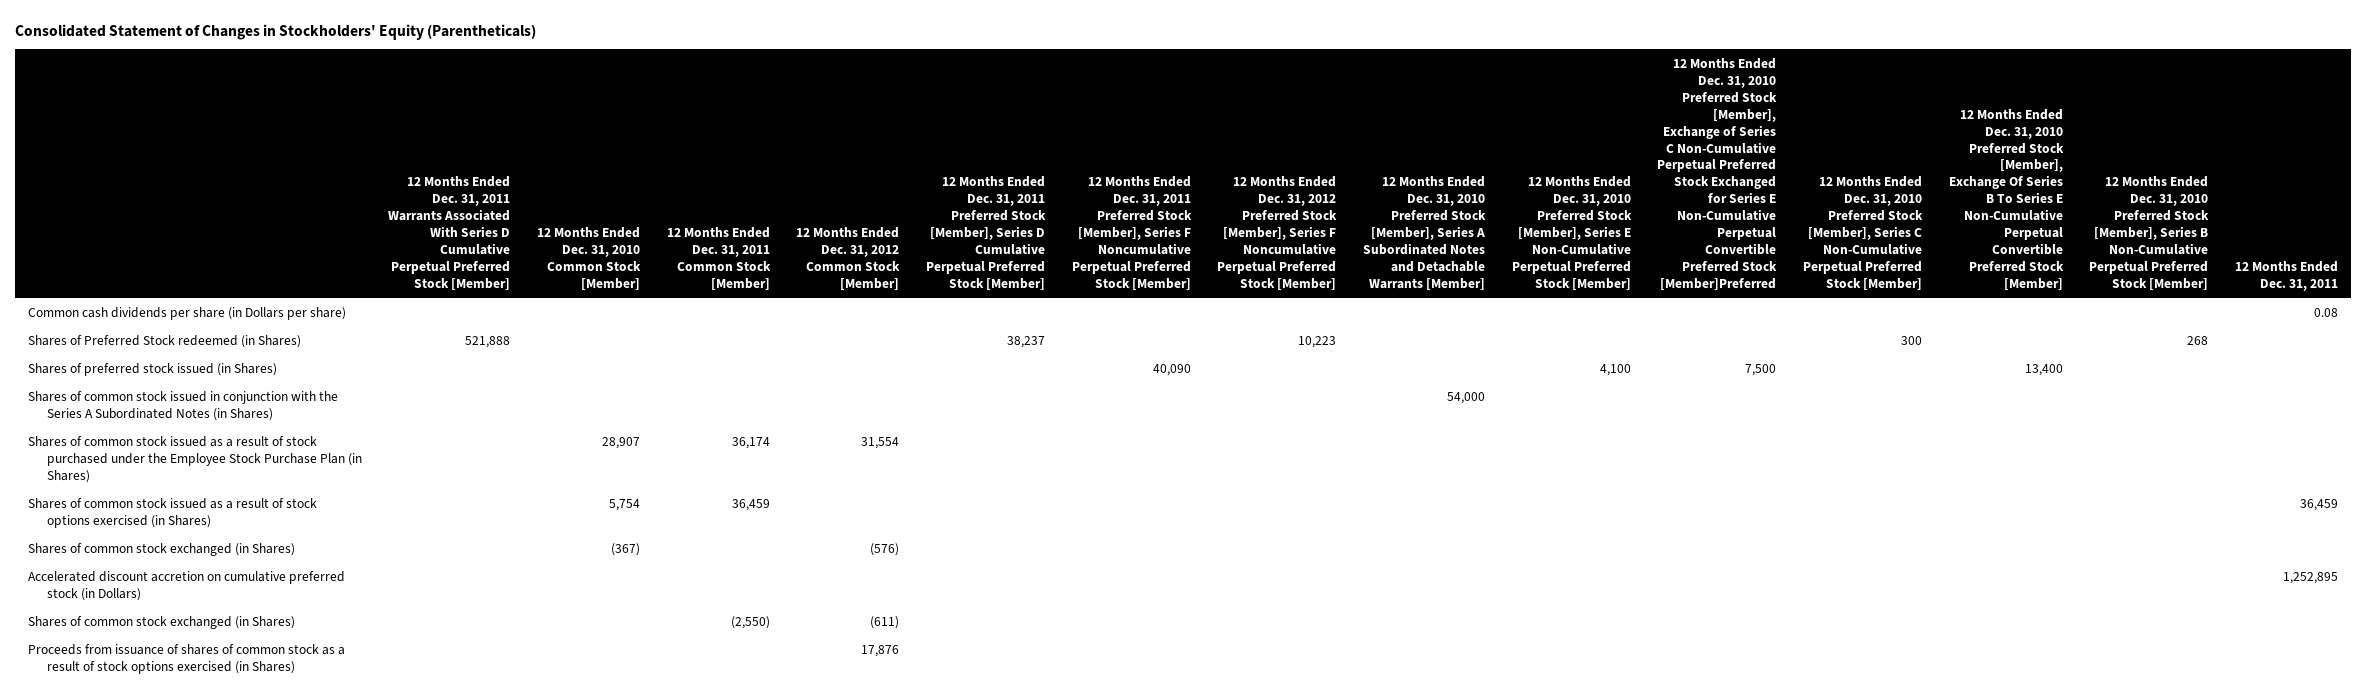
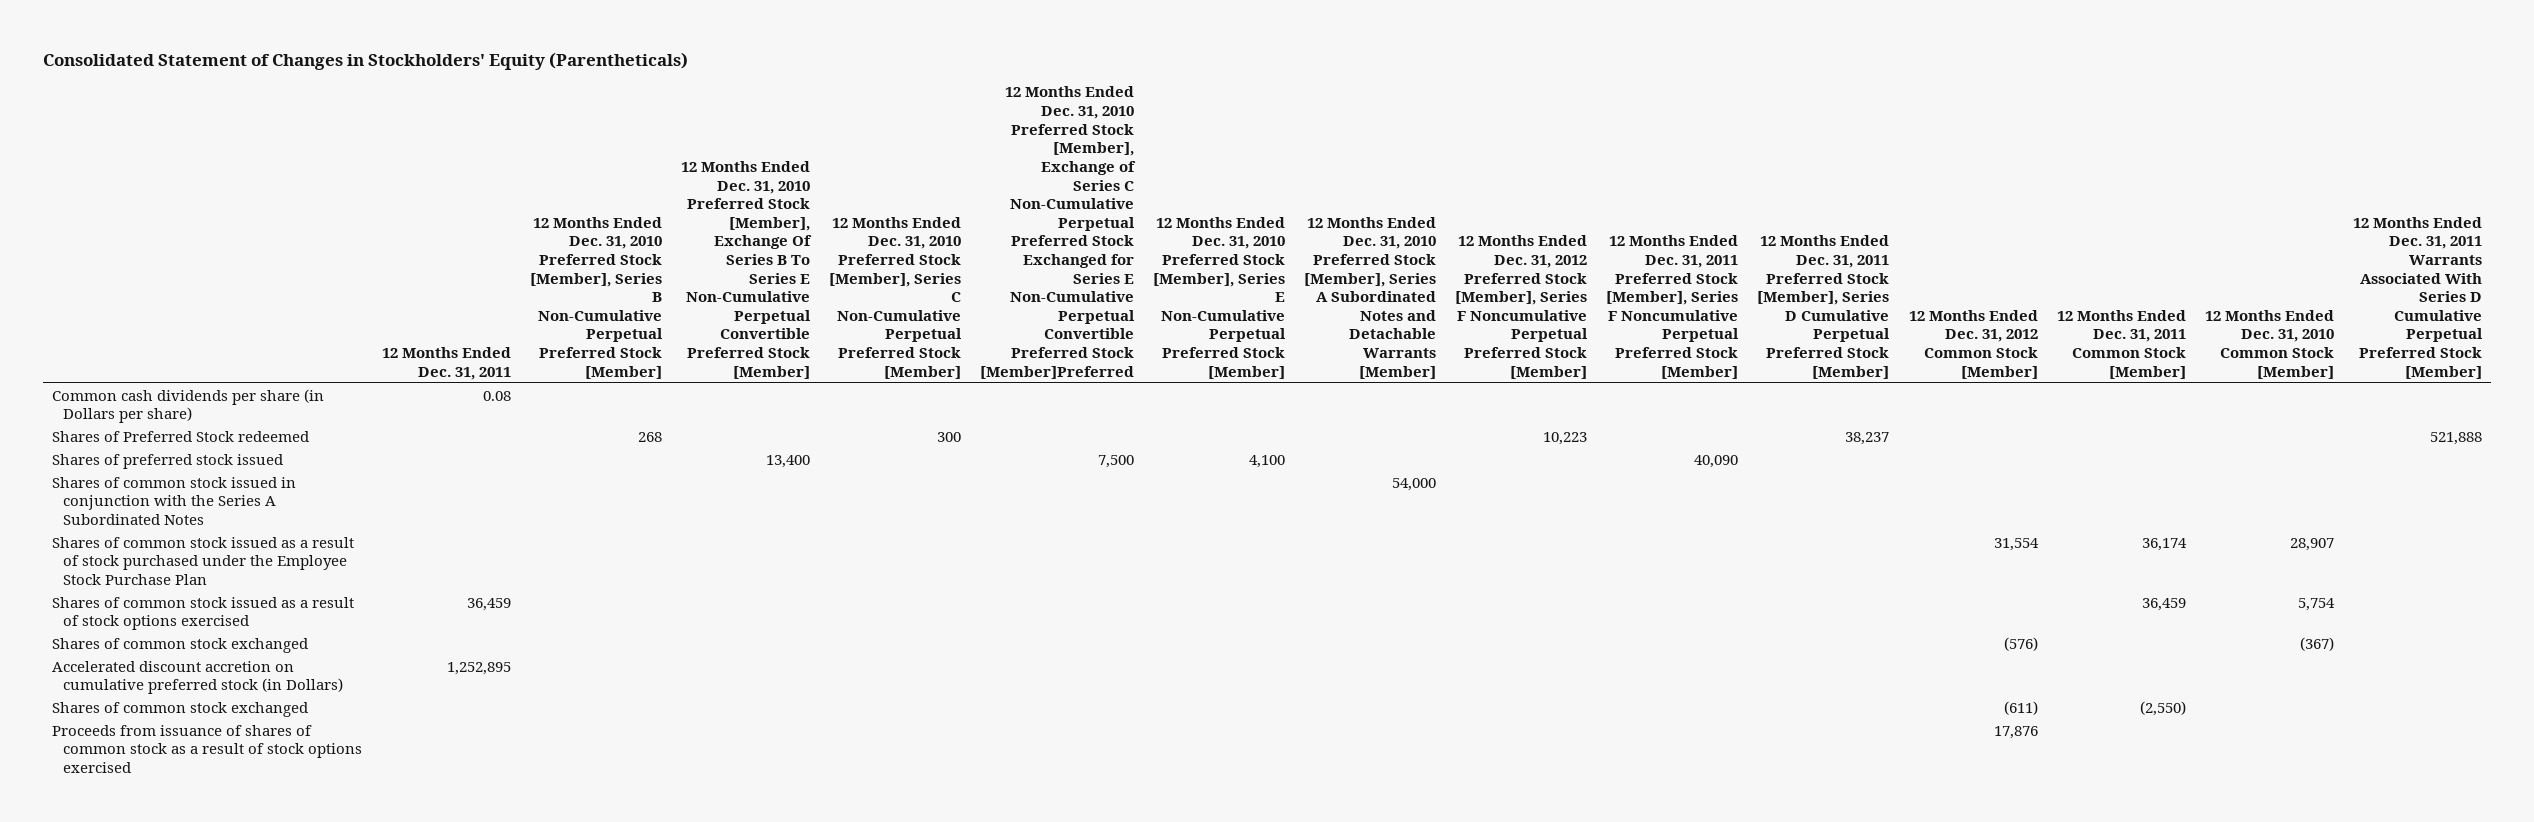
[28,335,302,349] Shares of Preferred Stock redeemed (in Shares) -> [52,430,310,442] Shares of Preferred Stock redeemed
[28,363,278,377] Shares of preferred stock issued (in Shares) -> [52,453,284,469] Shares of preferred stock issued
[28,391,339,422] Shares of common stock issued in conjunction with the Series A Subordinated Notes (in Shares) -> [52,476,297,525] Shares of common stock issued in conjunction with the Series A Subordinated Notes
[28,436,362,484] Shares of common stock issued as a result of stock purchased under the Employee Stock Purchase Plan (in Shares) -> [52,536,355,585] Shares of common stock issued as a result of stock purchased under the Employee Stock Purchase Plan
[28,498,318,529] Shares of common stock issued as a result of stock options exercised (in Shares) -> [52,596,355,631] Shares of common stock issued as a result of stock options exercised
[28,543,296,557] Shares of common stock exchanged (in Shares) -> [52,637,309,653] Shares of common stock exchanged
[28,616,296,630] Shares of common stock exchanged (in Shares) -> [52,701,309,717] Shares of common stock exchanged
[28,644,346,675] Proceeds from issuance of shares of common stock as a result of stock options exercised (in Shares) -> [52,724,363,773] Proceeds from issuance of shares of common stock as a result of stock options exercised

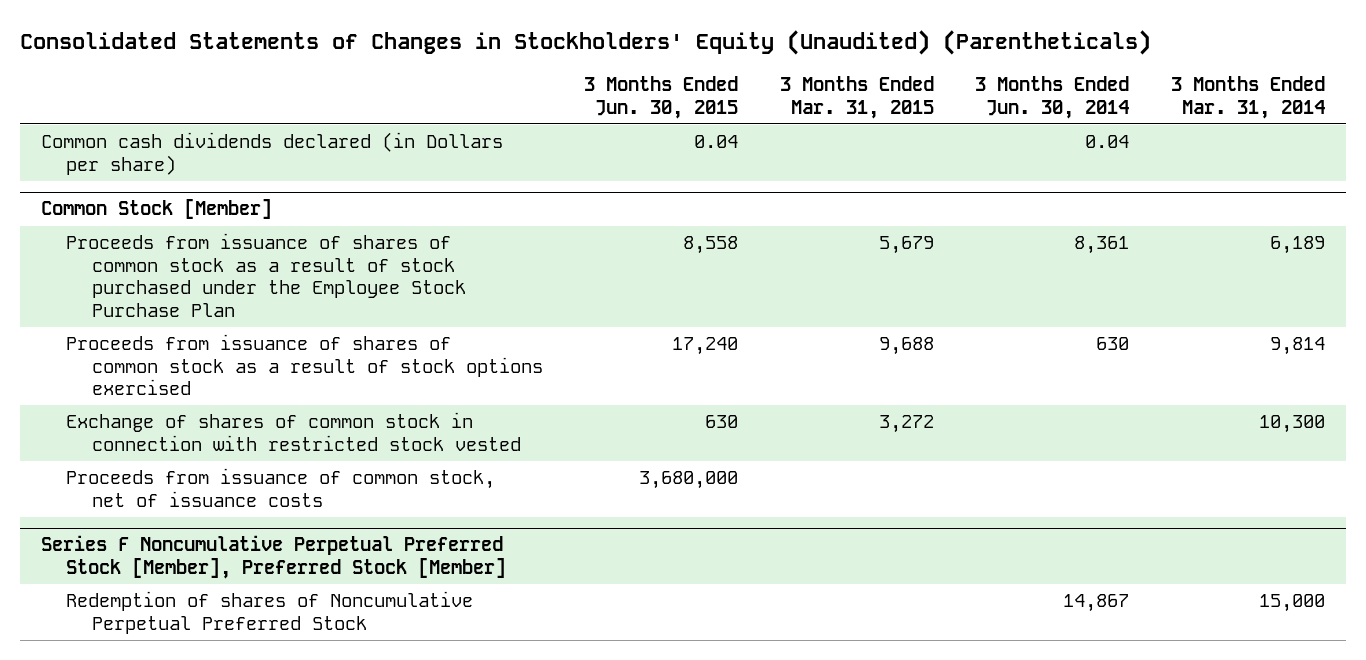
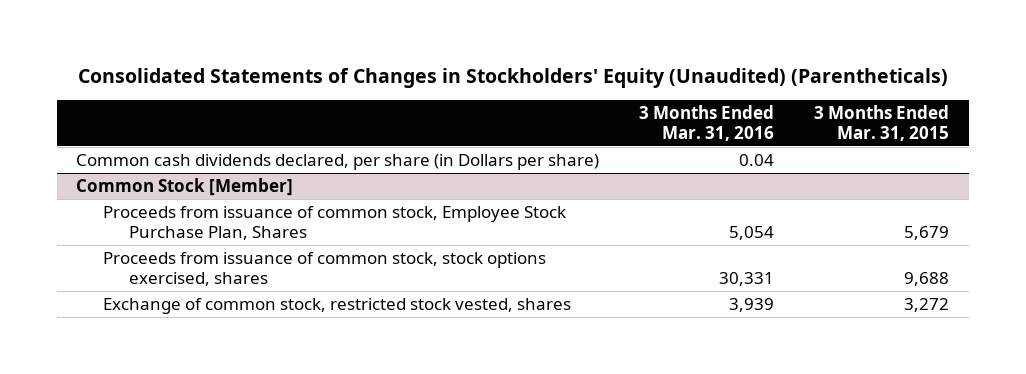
[584,76,739,119] 3 Months Ended Jun. 30, 2015 -> none
[975,76,1130,119] 3 Months Ended Jun. 30, 2014 -> none
[1170,76,1325,119] 3 Months Ended Mar. 31, 2014 -> none
none -> [639,104,775,141] 3 Months Ended Mar. 31, 2016
[40,132,503,175] Common cash dividends declared (in Dollars per share) -> [76,154,600,171] Common cash dividends declared, per share (in Dollars per share)
[66,468,496,507] Proceeds from issuance of common stock, net of issuance costs -> none
[40,535,507,579] Series F Noncumulative Perpetual Preferred Stock [Member], Preferred Stock [Member] -> none
[66,591,474,634] Redemption of shares of Noncumulative Perpetual Preferred Stock -> none
[66,233,466,317] Proceeds from issuance of shares of common stock as a result of stock purchased under the Employee Stock Purchase Plan -> [102,206,566,241] Proceeds from issuance of common stock, Employee Stock Purchase Plan, Shares
[66,334,543,396] Proceeds from issuance of shares of common stock as a result of stock options exercised -> [102,252,546,287] Proceeds from issuance of common stock, stock options exercised, shares
[66,412,521,451] Exchange of shares of common stock in connection with restricted stock vested -> [102,298,571,315] Exchange of common stock, restricted stock vested, shares

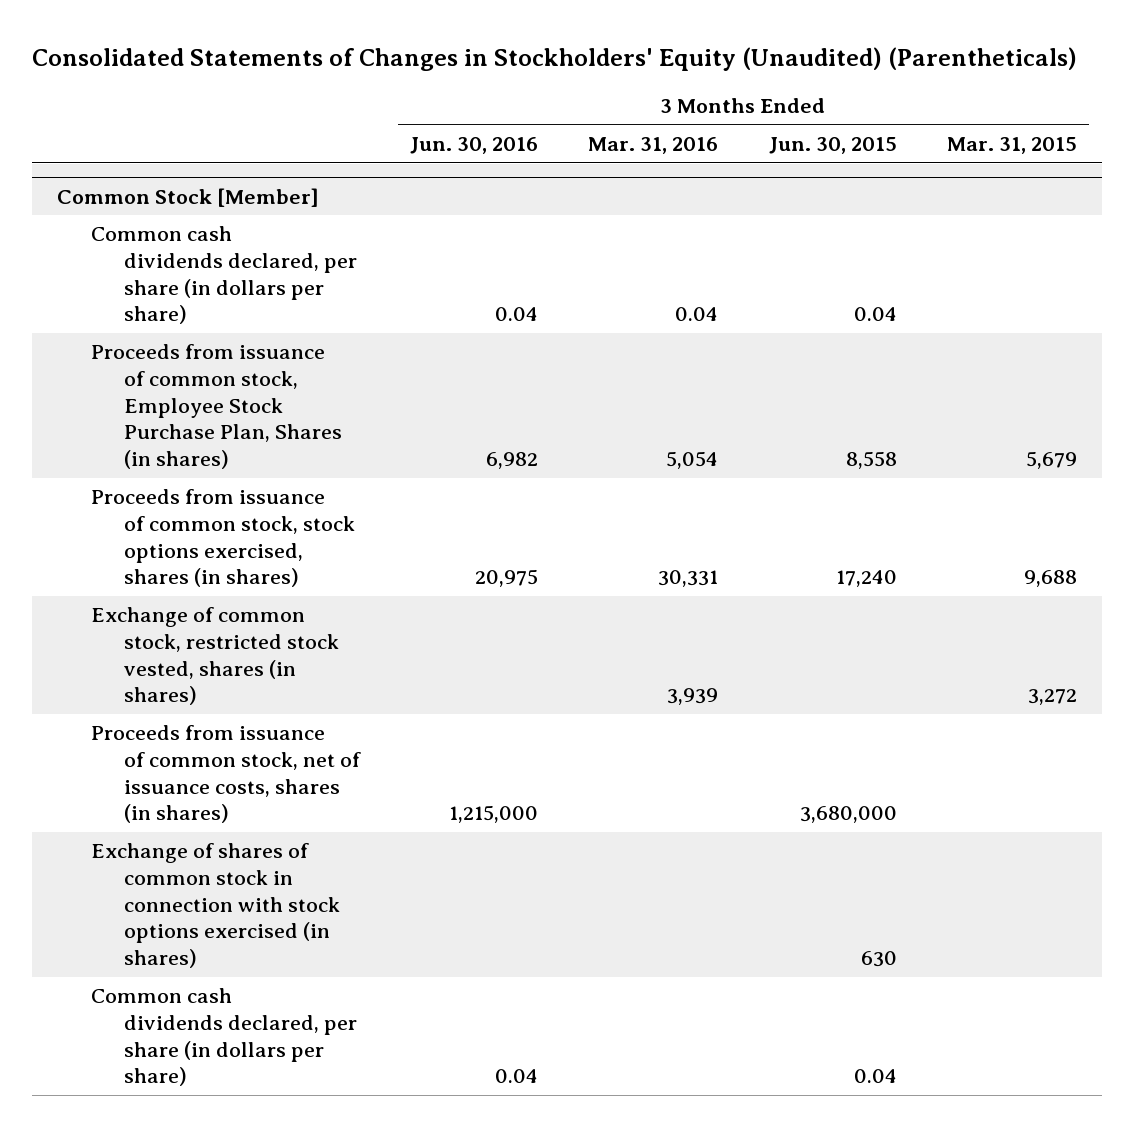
none -> [410,137,539,155] Jun. 30, 2016
none -> [768,137,897,155] Jun. 30, 2015
[76,154,600,171] Common cash dividends declared, per share (in Dollars per share) -> none
none -> [90,226,358,325] Common cash dividends declared, per share (in dollars per share)
[102,206,566,241] Proceeds from issuance of common stock, Employee Stock Purchase Plan, Shares -> [90,344,343,470] Proceeds from issuance of common stock, Employee Stock Purchase Plan, Shares (in shares)
[102,252,546,287] Proceeds from issuance of common stock, stock options exercised, shares -> [90,489,356,588] Proceeds from issuance of common stock, stock options exercised, shares (in shares)
[102,298,571,315] Exchange of common stock, restricted stock vested, shares -> [90,607,340,706] Exchange of common stock, restricted stock vested, shares (in shares)
none -> [90,725,362,824] Proceeds from issuance of common stock, net of issuance costs, shares (in shares)
none -> [90,843,341,969] Exchange of shares of common stock in connection with stock options exercised (in shares)
none -> [90,988,358,1087] Common cash dividends declared, per share (in dollars per share)

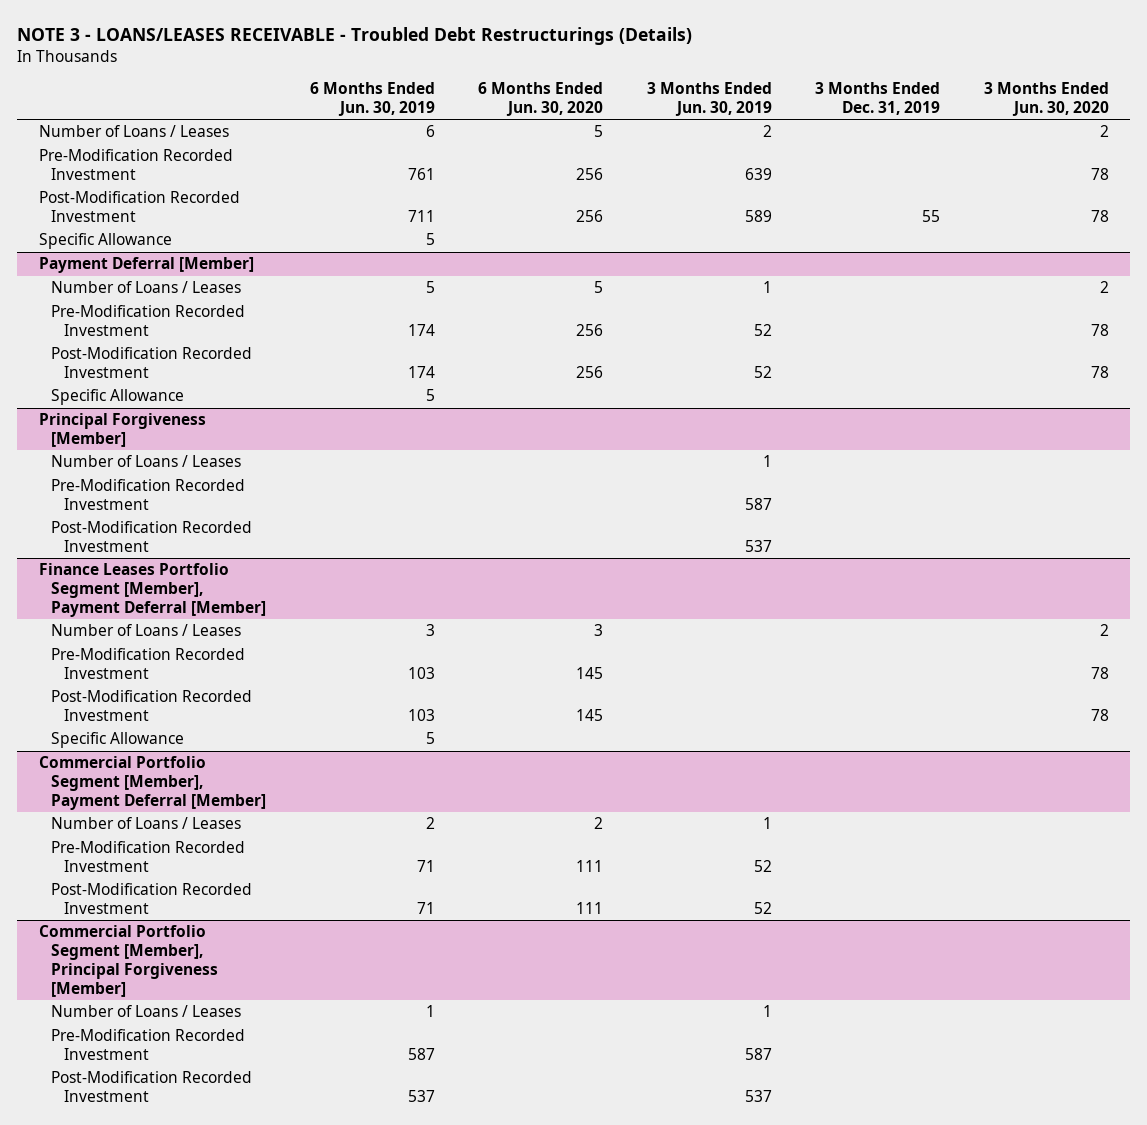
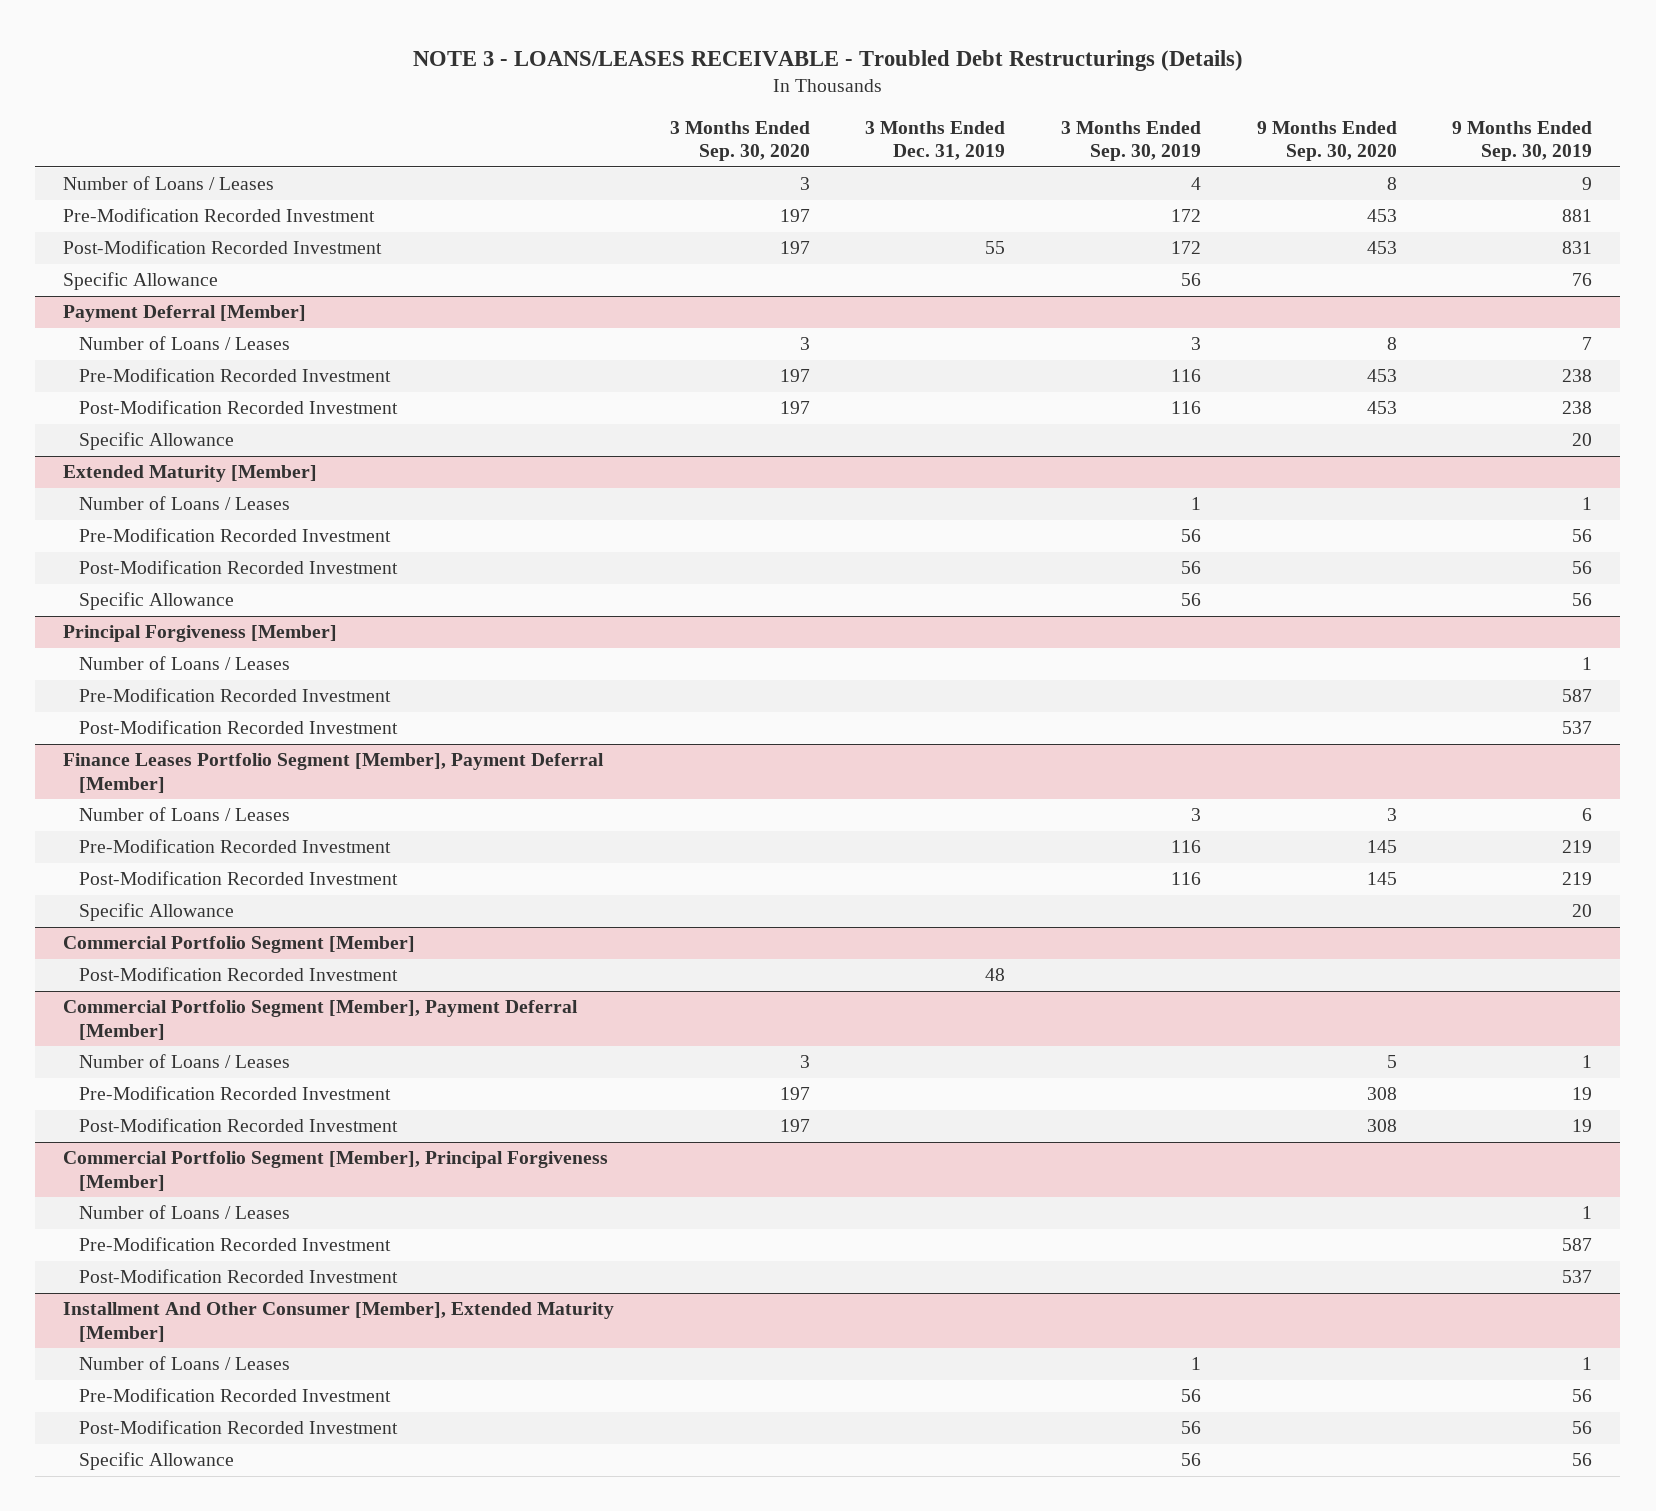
[309,82,435,117] 6 Months Ended Jun. 30, 2019 -> none
[478,82,604,117] 6 Months Ended Jun. 30, 2020 -> none
[646,82,772,117] 3 Months Ended Jun. 30, 2019 -> none
[983,82,1109,117] 3 Months Ended Jun. 30, 2020 -> none
none -> [669,120,810,162] 3 Months Ended Sep. 30, 2020
none -> [1061,120,1202,162] 3 Months Ended Sep. 30, 2019
none -> [1256,120,1397,162] 9 Months Ended Sep. 30, 2020
none -> [1452,120,1593,162] 9 Months Ended Sep. 30, 2019
none -> [63,465,318,483] Extended Maturity [Member]
none -> [79,496,291,511] Number of Loans / Leases
none -> [79,528,392,543] Pre-Modification Recorded Investment
none -> [79,560,399,575] Post-Modification Recorded Investment
none -> [79,592,235,611] Specific Allowance
none -> [63,936,416,954] Commercial Portfolio Segment [Member]
none -> [79,967,399,982] Post-Modification Recorded Investment
none -> [63,1302,615,1342] Installment And Other Consumer [Member], Extended Maturity [Member]
none -> [79,1356,291,1371] Number of Loans / Leases
none -> [79,1388,392,1403] Pre-Modification Recorded Investment
none -> [79,1420,399,1435] Post-Modification Recorded Investment
none -> [79,1452,235,1471] Specific Allowance

